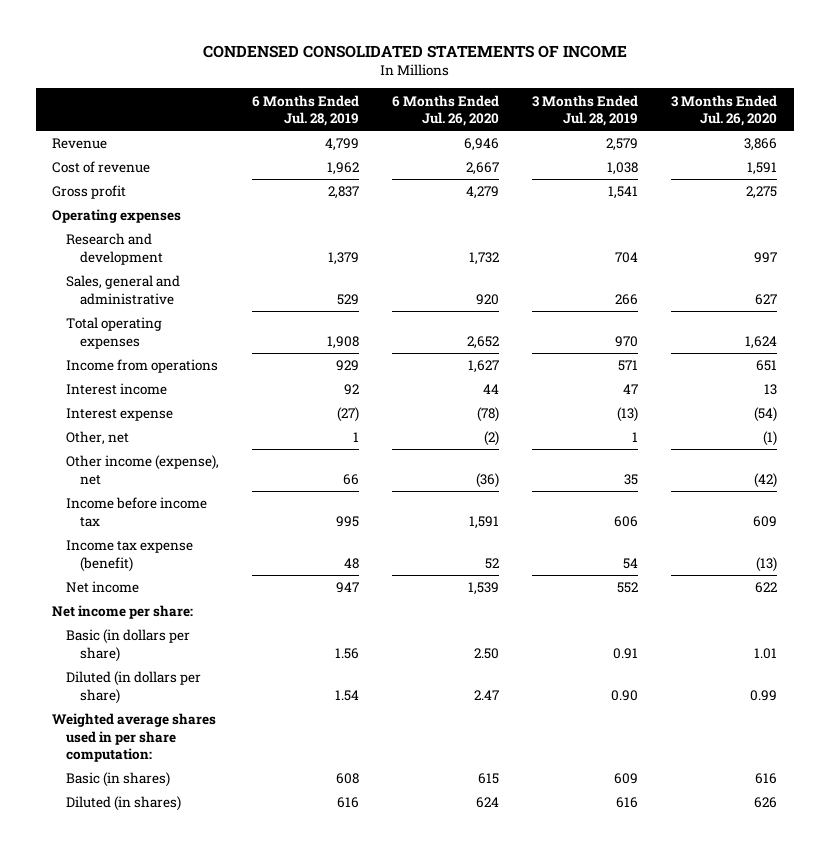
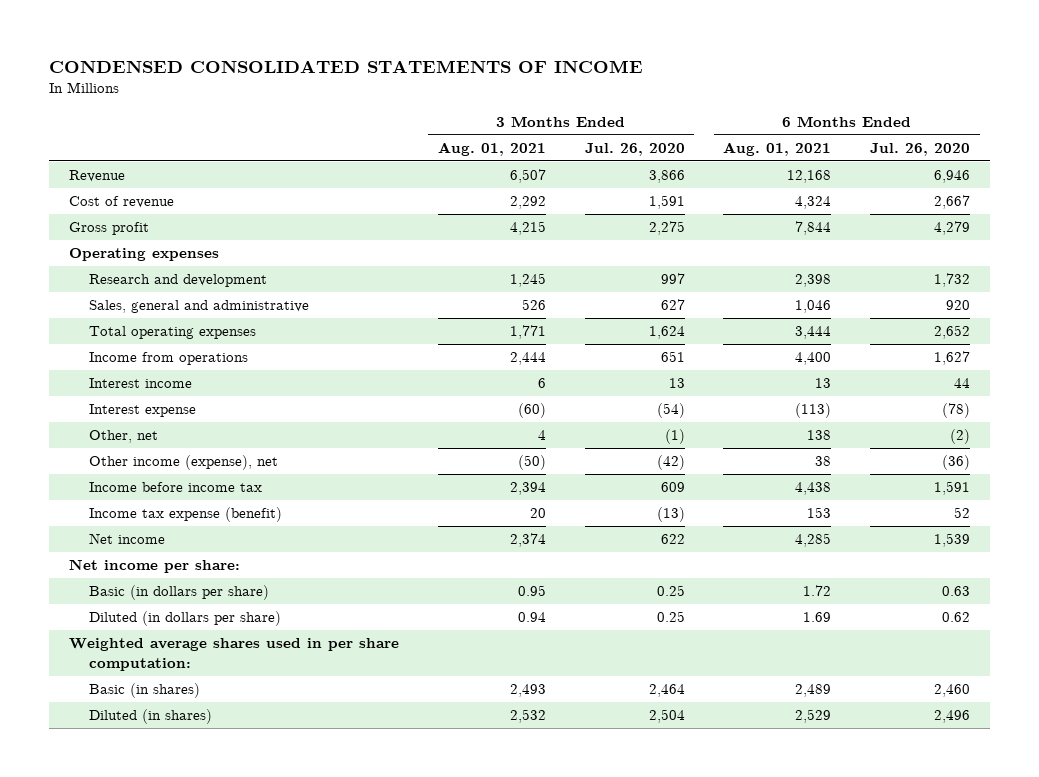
[252,94,360,127] 6 Months Ended Jul. 28, 2019 -> none
[532,94,639,127] 3 Months Ended Jul. 28, 2019 -> none
none -> [437,141,546,156] Aug. 01, 2021
none -> [723,141,832,156] Aug. 01, 2021
[474,647,500,659] 2.50 -> [942,586,971,597] 0.63
[754,647,778,659] 1.01 -> [656,585,685,597] 0.25
[474,689,500,700] 2.47 -> [942,612,971,623] 0.62
[750,689,778,701] 0.99 -> [656,611,685,623] 0.25
[478,773,500,785] 615 -> [934,684,971,698] 2,460
[755,773,778,785] 616 -> [648,684,685,698] 2,464
[476,797,500,809] 624 -> [934,710,971,724] 2,496
[754,797,778,809] 626 -> [648,709,685,724] 2,504

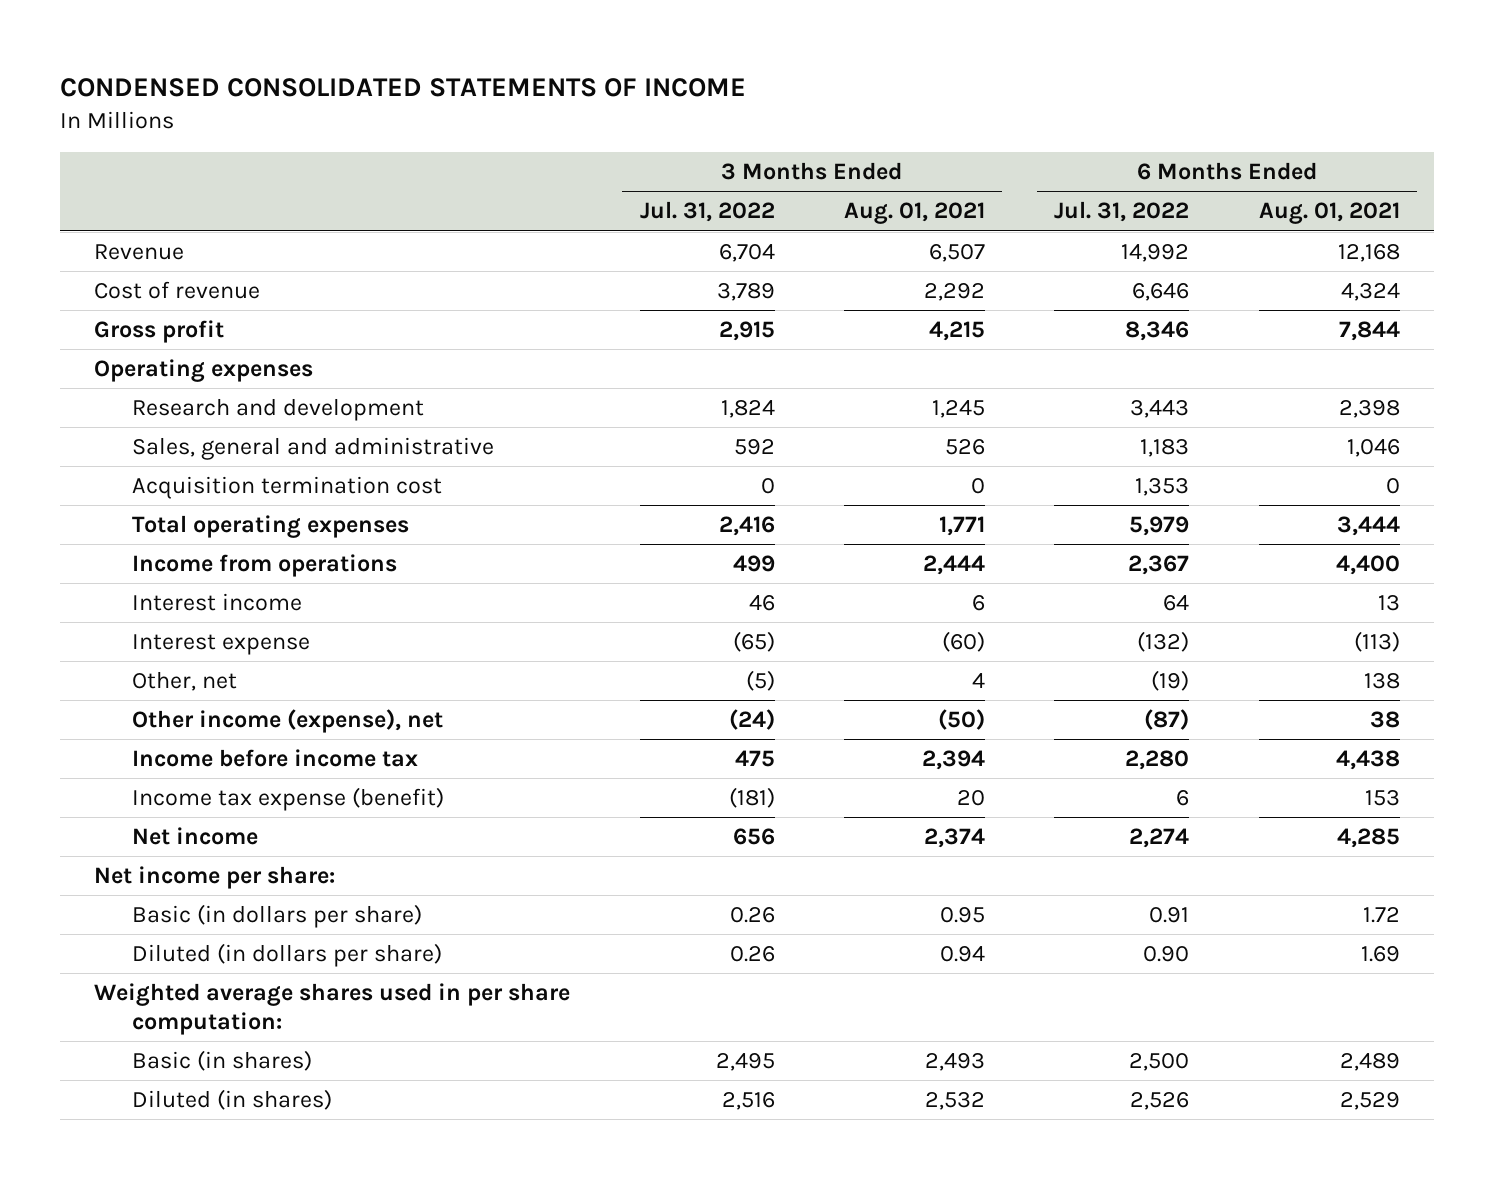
[584,142,685,156] Jul. 26, 2020 -> none
[870,142,971,156] Jul. 26, 2020 -> none
none -> [639,201,775,223] Jul. 31, 2022
none -> [1054,201,1190,223] Jul. 31, 2022
none -> [131,476,442,500] Acquisition termination cost

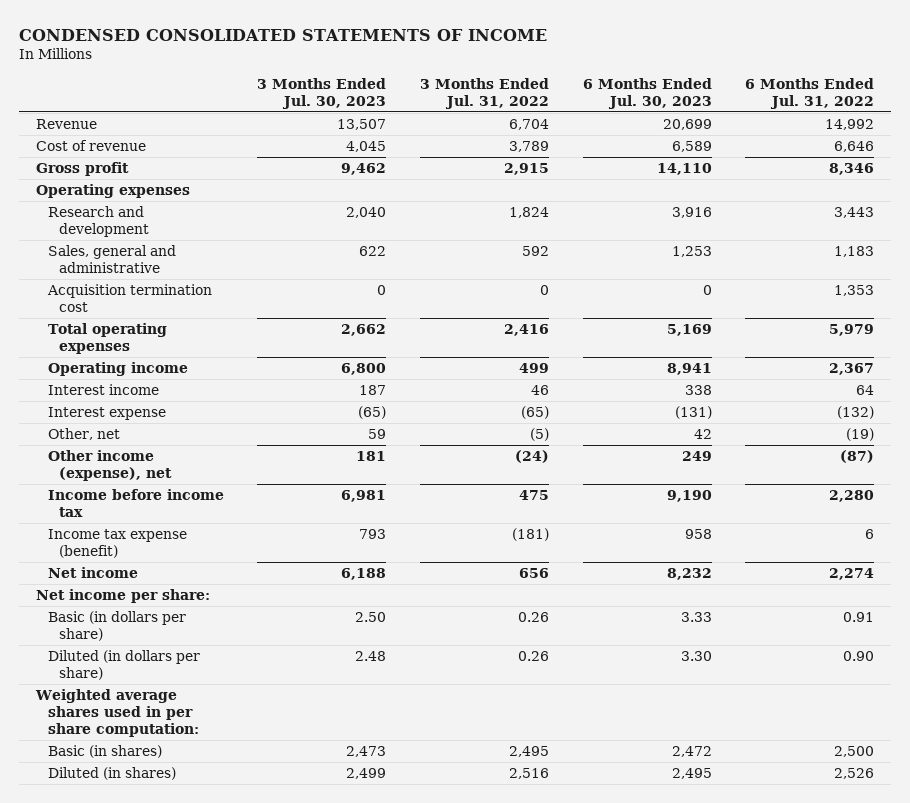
[844,202,986,225] Aug. 01, 2021 -> none
[1258,202,1400,225] Aug. 01, 2021 -> none
none -> [257,78,387,109] 3 Months Ended Jul. 30, 2023
none -> [582,78,712,109] 6 Months Ended Jul. 30, 2023
[131,554,397,578] Income from operations -> [47,362,188,377] Operating income

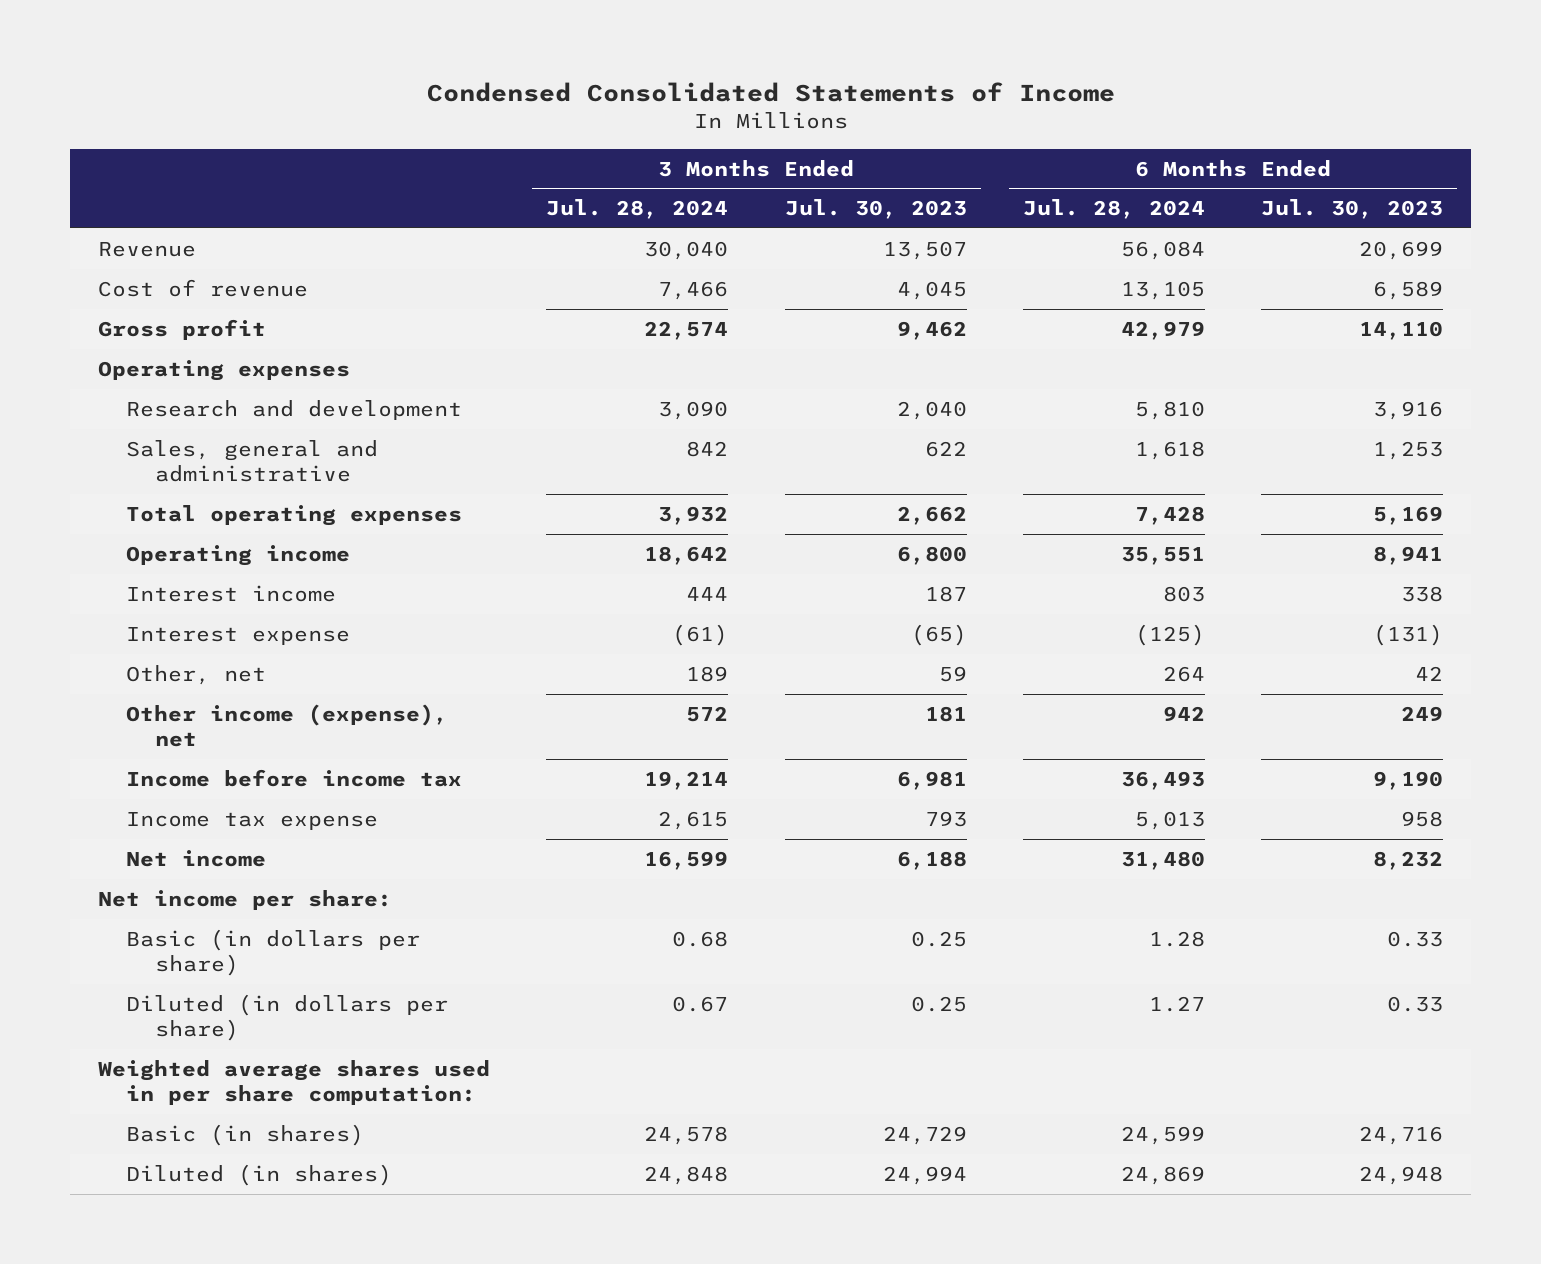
[19,28,548,41] CONDENSED CONSOLIDATED STATEMENTS OF INCOME -> [426,82,1115,103] Condensed Consolidated Statements of Income
[419,78,549,109] 3 Months Ended Jul. 31, 2022 -> none
[745,78,875,109] 6 Months Ended Jul. 31, 2022 -> none
none -> [546,199,729,220] Jul. 28, 2024
none -> [1022,199,1205,220] Jul. 28, 2024
[46,284,212,312] Acquisition termination cost -> none
[47,529,187,558] Income tax expense (benefit) -> [126,811,379,830] Income tax expense
[355,612,387,623] 2.50 -> [910,930,967,947] 0.25
[680,612,712,623] 3.33 -> [1387,930,1444,947] 0.33
[355,651,387,662] 2.48 -> [910,995,967,1012] 0.25
[680,651,712,662] 3.30 -> [1387,995,1444,1012] 0.33
[346,746,387,758] 2,473 -> [882,1125,967,1145] 24,729
[671,746,712,758] 2,472 -> [1359,1125,1444,1145] 24,716
[346,768,387,780] 2,499 -> [882,1165,967,1185] 24,994
[671,768,712,780] 2,495 -> [1359,1165,1444,1185] 24,948

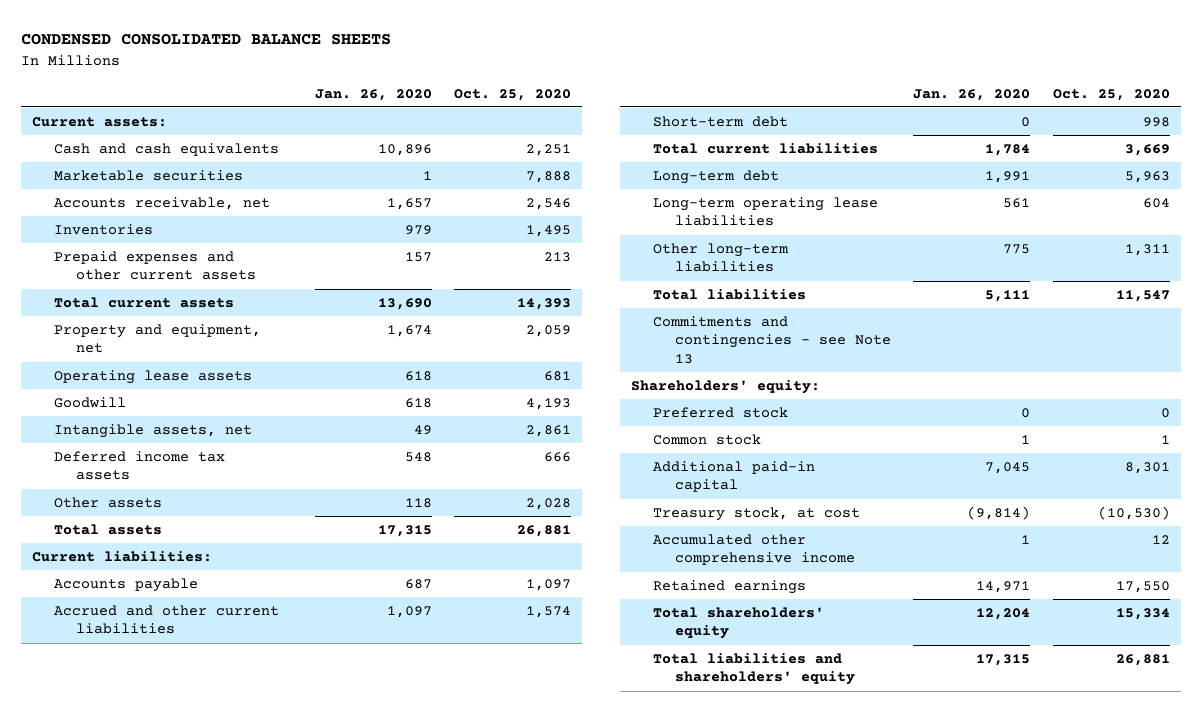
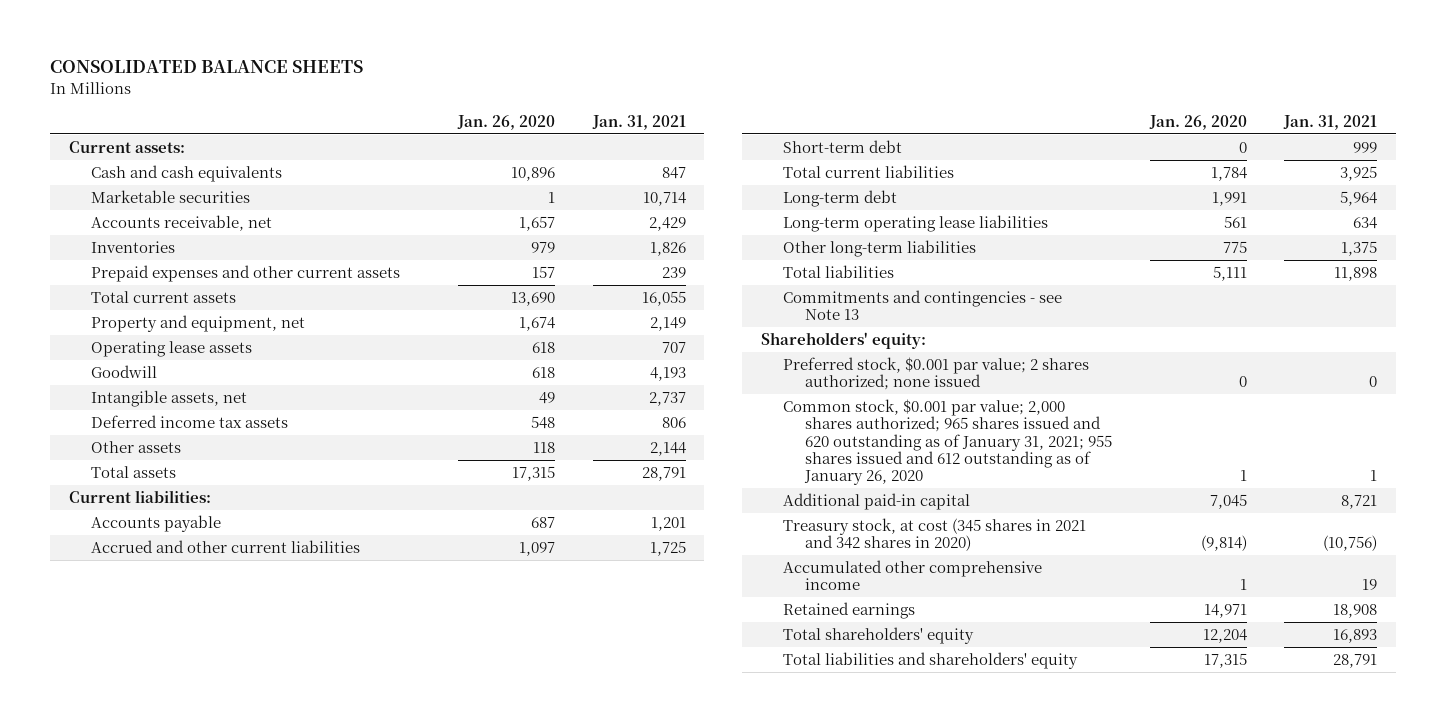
[21,33,392,46] CONDENSED CONSOLIDATED BALANCE SHEETS -> [50,60,364,74] CONSOLIDATED BALANCE SHEETS
[454,88,572,101] Oct. 25, 2020 -> none
none -> [591,114,686,130] Jan. 31, 2021
[652,407,788,419] Preferred stock -> [782,356,1089,391] Preferred stock, $0.001 par value; 2 shares authorized; none issued
[652,434,761,446] Common stock -> [782,398,1113,486] Common stock, $0.001 par value; 2,000 shares authorized; 965 shares issued and 620 outstanding as of January 31, 2021; 955 shares issued and 612 outstanding as of January 26, 2020
[652,507,860,522] Treasury stock, at cost -> [782,517,1086,552] Treasury stock, at cost (345 shares in 2021 and 342 shares in 2020)

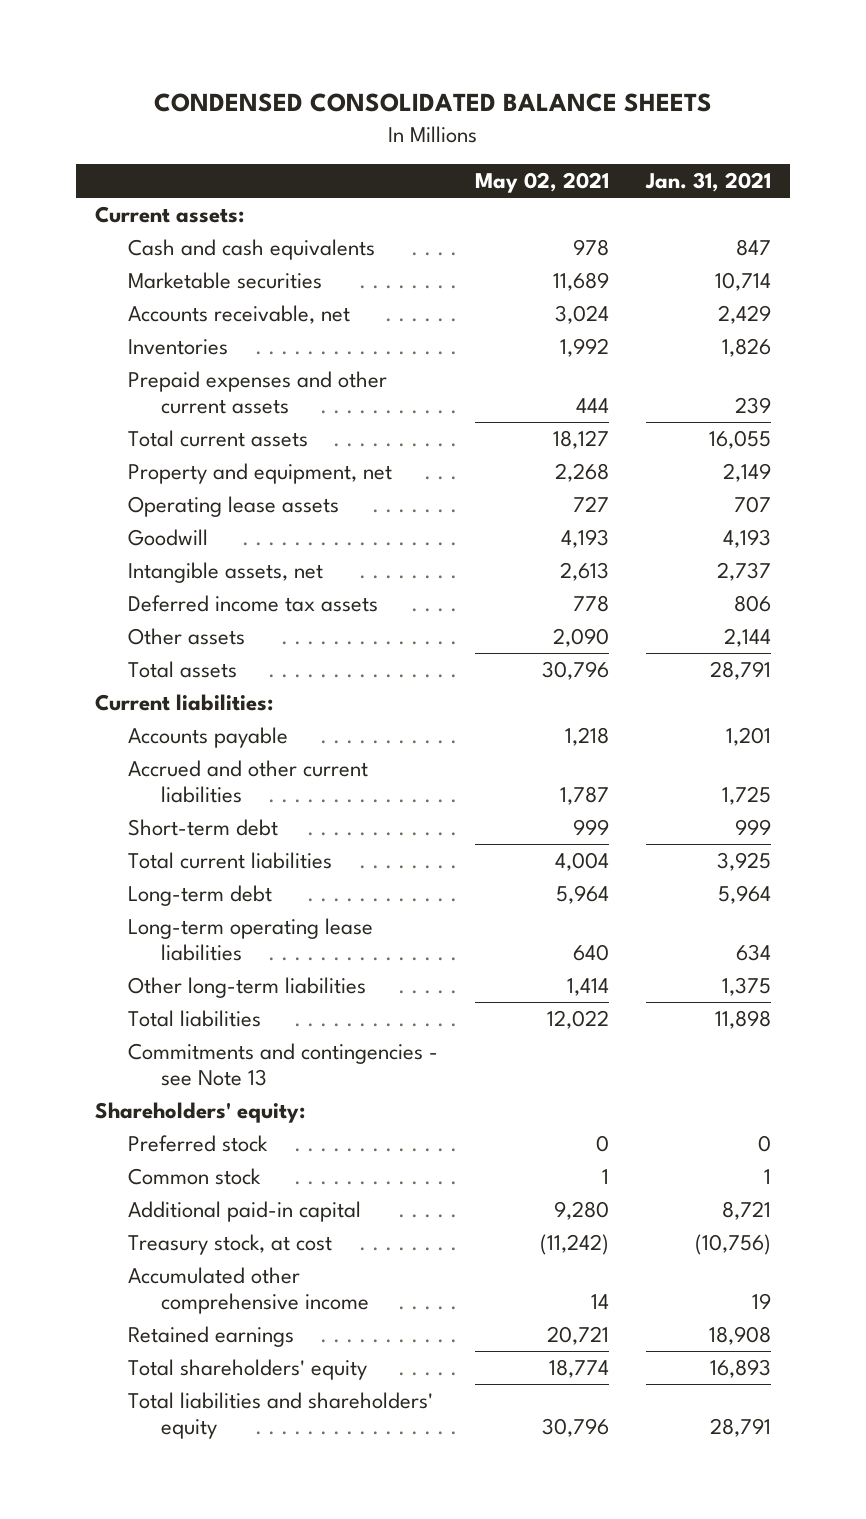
[50,60,364,74] CONSOLIDATED BALANCE SHEETS -> [154,93,713,113] CONDENSED CONSOLIDATED BALANCE SHEETS
[456,114,555,130] Jan. 26, 2020 -> none
none -> [475,172,610,194] May 02, 2021
[782,356,1089,391] Preferred stock, $0.001 par value; 2 shares authorized; none issued -> [128,1135,269,1153] Preferred stock
[782,398,1113,486] Common stock, $0.001 par value; 2,000 shares authorized; 965 shares issued and 620 outstanding as of January 31, 2021; 955 shares issued and 612 outstanding as of January 26, 2020 -> [128,1168,262,1186] Common stock
[782,517,1086,552] Treasury stock, at cost (345 shares in 2021 and 342 shares in 2020) -> [128,1234,333,1256] Treasury stock, at cost

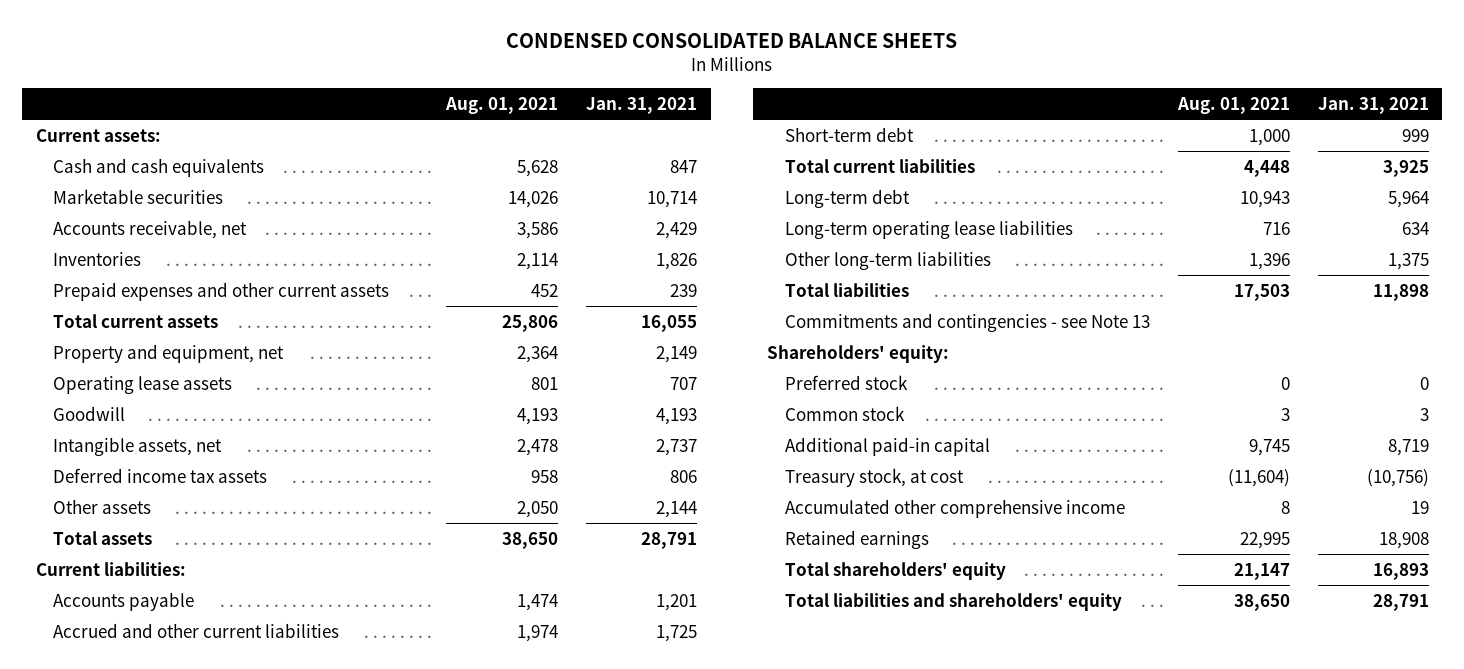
[475,172,610,194] May 02, 2021 -> none
none -> [445,96,559,114] Aug. 01, 2021
[764,1169,772,1185] 1 -> [1419,407,1429,421] 3
[722,1201,772,1221] 8,721 -> [1387,438,1429,456] 8,719

